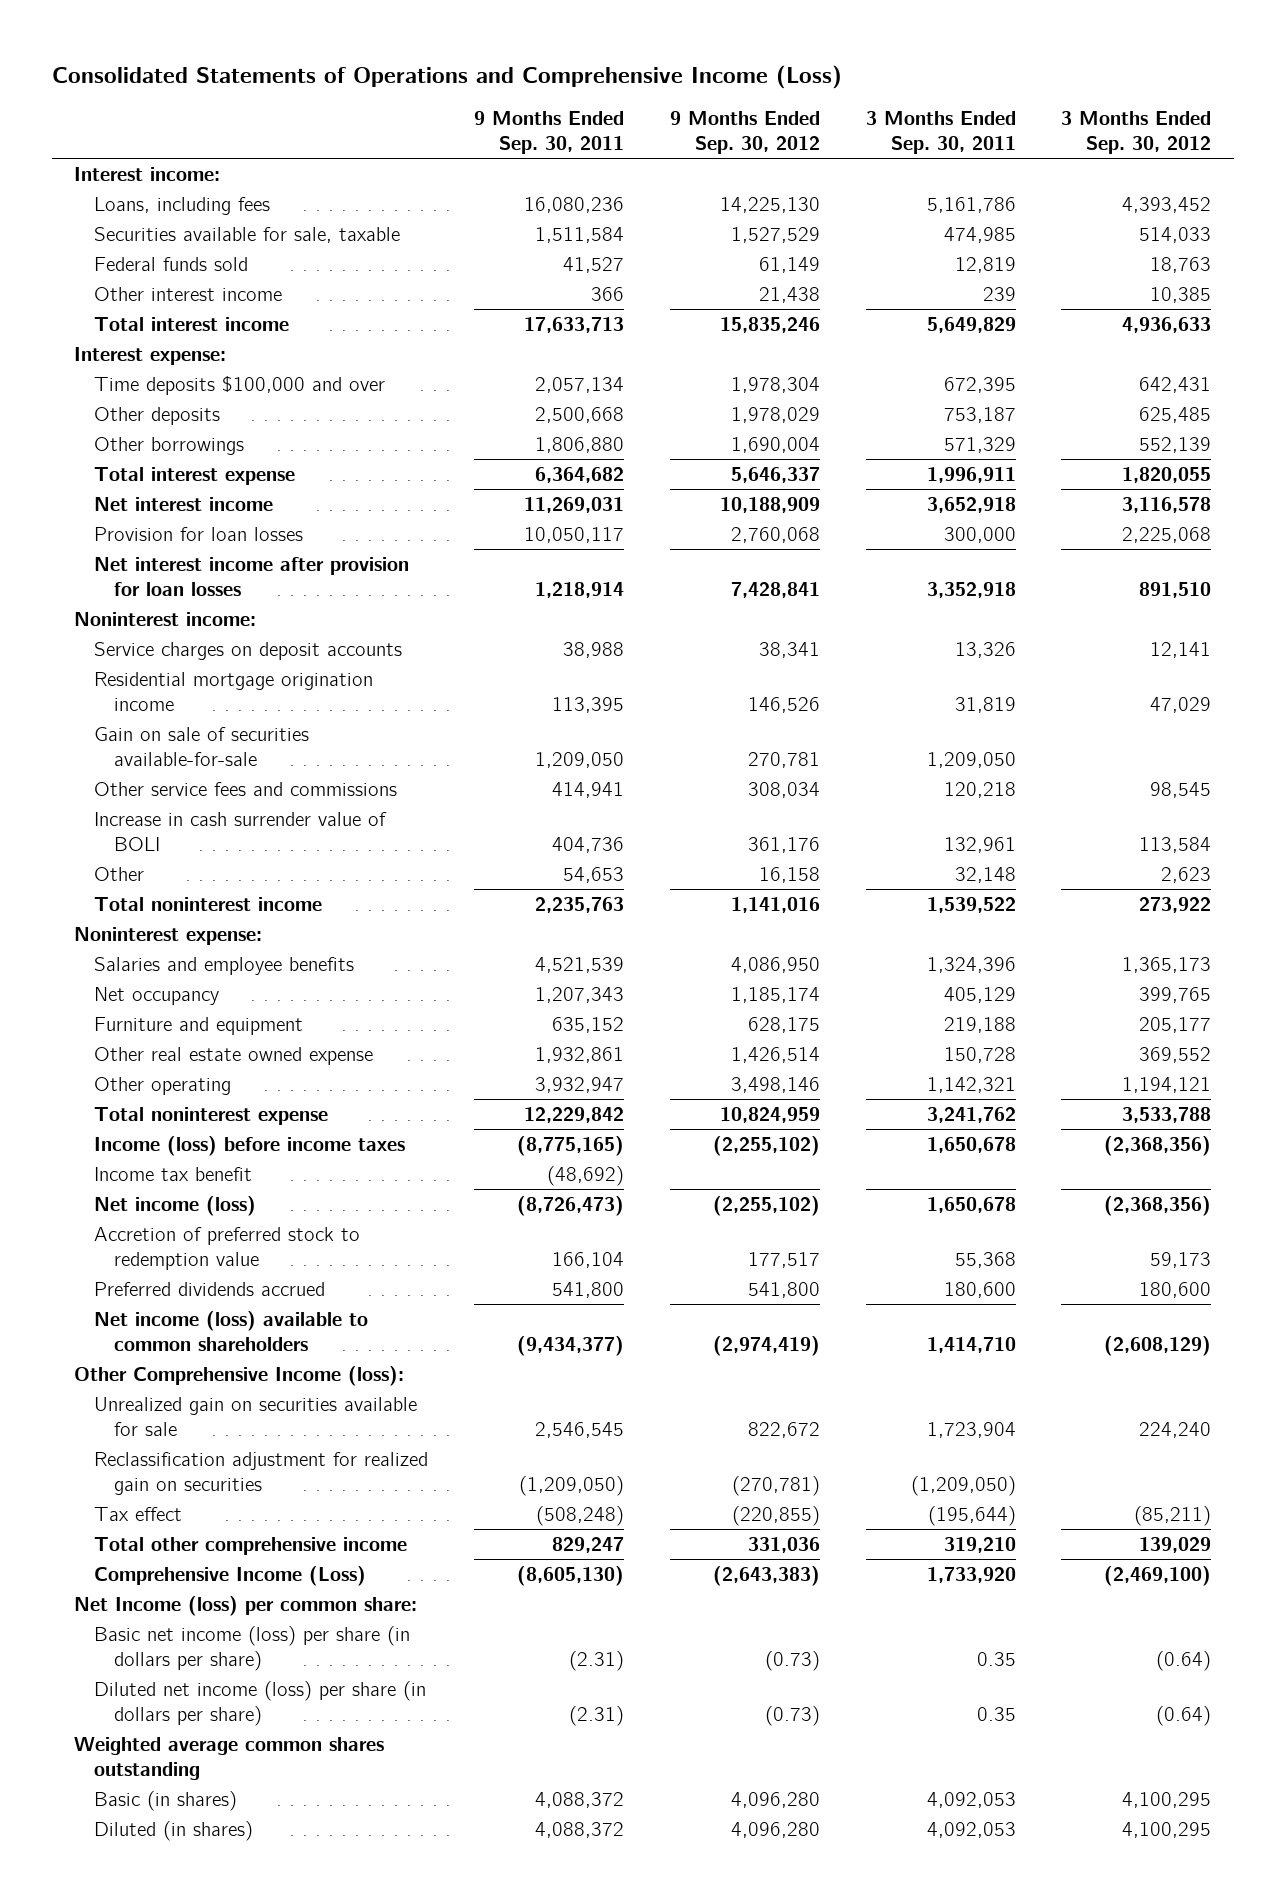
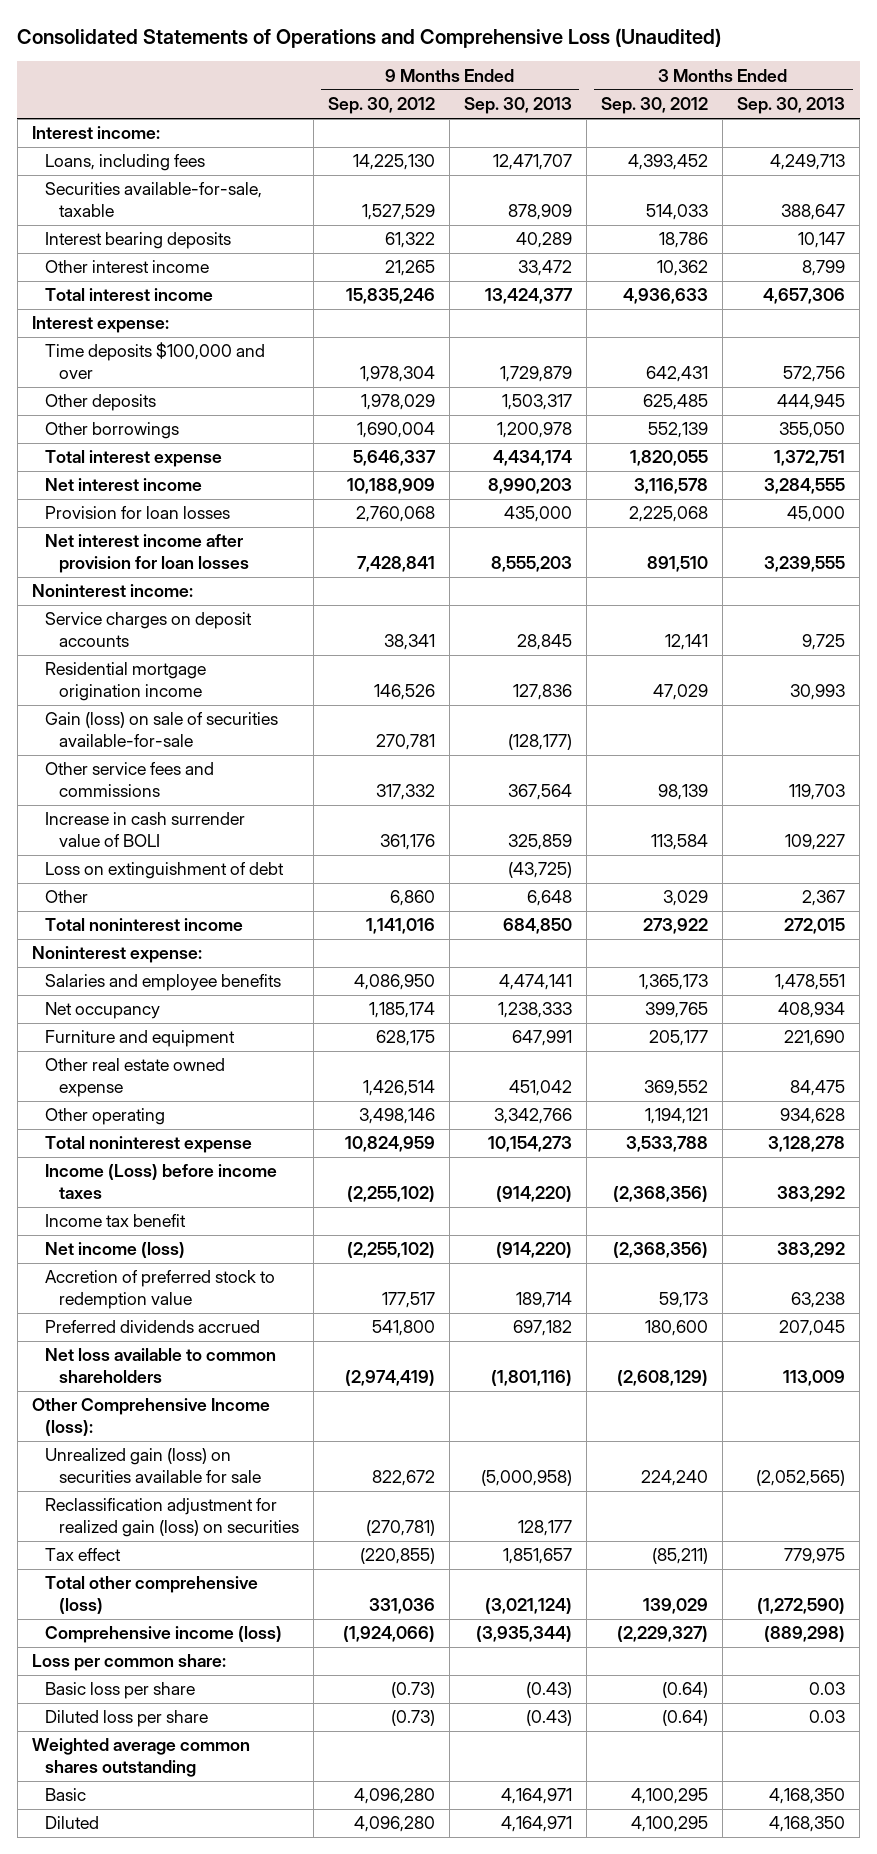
[51,64,842,89] Consolidated Statements of Operations and Comprehensive Income (Loss) -> [17,28,722,49] Consolidated Statements of Operations and Comprehensive Loss (Unaudited)
[473,110,624,155] 9 Months Ended Sep. 30, 2011 -> none
[865,110,1016,155] 3 Months Ended Sep. 30, 2011 -> none
none -> [464,97,573,115] Sep. 30, 2013
none -> [737,97,846,115] Sep. 30, 2013
[94,257,249,272] Federal funds sold -> none
[94,227,401,244] Securities available for sale, taxable -> [45,182,263,217] Securities available-for-sale, taxable
none -> [45,232,232,250] Interest bearing deposits
[758,287,820,304] 21,438 -> [384,260,435,277] 21,265
[1150,287,1212,304] 10,385 -> [657,260,709,277] 10,362
[94,727,310,767] Gain on sale of securities available-for-sale -> [45,712,279,747] Gain (loss) on sale of securities available-for-sale
[747,782,820,799] 308,034 -> [375,783,435,800] 317,332
[1150,782,1212,799] 98,545 -> [658,783,709,800] 98,139
none -> [45,862,285,880] Loss on extinguishment of debt
[758,867,820,884] 16,158 -> [389,890,435,907] 6,860
[1161,867,1212,884] 2,623 -> [663,890,709,907] 3,029
[94,1136,406,1157] Income (loss) before income taxes -> [45,1164,278,1199] Income (Loss) before income taxes
[94,1311,369,1352] Net income (loss) available to common shareholders -> [45,1348,277,1383] Net loss available to common shareholders
[94,1397,418,1437] Unrealized gain on securities available for sale -> [45,1448,261,1483] Unrealized gain (loss) on securities available for sale
[94,1452,429,1496] Reclassification adjustment for realized gain on securities -> [45,1498,299,1537] Reclassification adjustment for realized gain (loss) on securities
[94,1537,408,1556] Total other comprehensive income -> [45,1576,259,1614] Total other comprehensive (loss)
[94,1566,367,1587] Comprehensive Income (Loss) -> [45,1626,283,1644] Comprehensive income (loss)
[712,1566,820,1587] (2,643,383) -> [342,1626,435,1643] (1,924,066)
[1104,1566,1212,1587] (2,469,100) -> [617,1626,709,1643] (2,229,327)
[74,1596,418,1617] Net Income (loss) per common share: -> [31,1654,226,1672] Loss per common share:
[94,1626,411,1672] Basic net income (loss) per share (in dollars per share) -> [45,1682,196,1700] Basic loss per share
[94,1681,427,1727] Diluted net income (loss) per share (in dollars per share) -> [45,1710,209,1728] Diluted loss per share
[94,1791,238,1812] Basic (in shares) -> [45,1788,87,1802] Basic
[94,1821,254,1842] Diluted (in shares) -> [45,1816,100,1830] Diluted

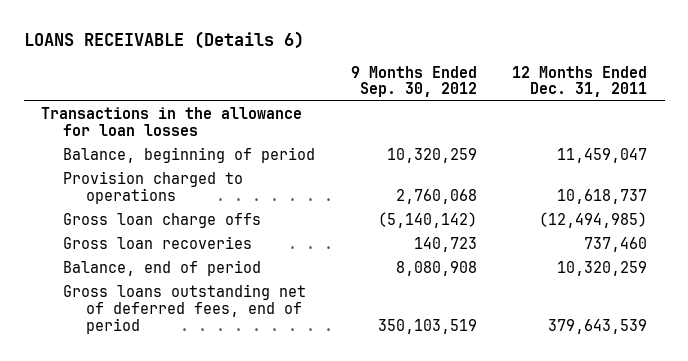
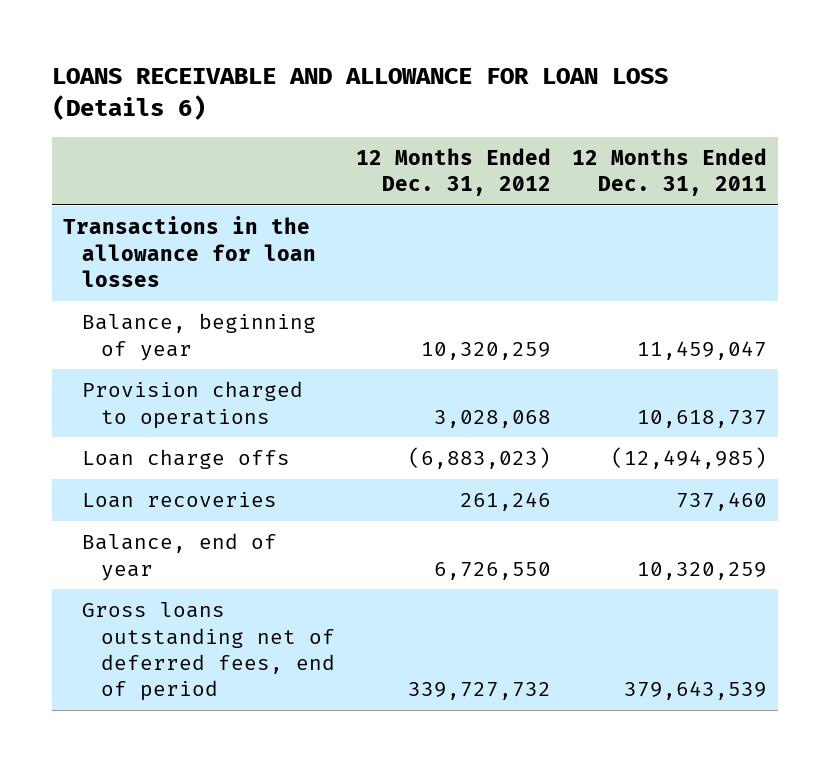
[23,30,304,49] LOANS RECEIVABLE (Details 6) -> [52,68,669,121] LOANS RECEIVABLE AND ALLOWANCE FOR LOAN LOSS (Details 6)
[350,65,477,98] 9 Months Ended Sep. 30, 2012 -> none
none -> [356,147,552,197] 12 Months Ended Dec. 31, 2012
[63,147,316,164] Balance, beginning of period -> [82,313,317,361] Balance, beginning of year
[63,213,262,229] Gross loan charge offs -> [82,449,291,470] Loan charge offs
[63,236,253,250] Gross loan recoveries -> [82,492,278,509] Loan recoveries
[63,260,262,277] Balance, end of period -> [82,533,278,581] Balance, end of year

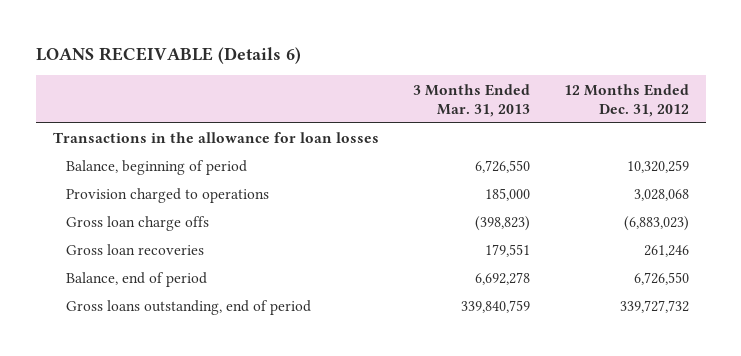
[52,68,669,121] LOANS RECEIVABLE AND ALLOWANCE FOR LOAN LOSS (Details 6) -> [35,46,301,64] LOANS RECEIVABLE (Details 6)
[572,147,768,197] 12 Months Ended Dec. 31, 2011 -> none
none -> [412,83,530,117] 3 Months Ended Mar. 31, 2013
[82,313,317,361] Balance, beginning of year -> [66,160,248,176] Balance, beginning of period
[82,449,291,470] Loan charge offs -> [66,216,210,232] Gross loan charge offs
[82,492,278,509] Loan recoveries -> [66,244,205,256] Gross loan recoveries
[82,533,278,581] Balance, end of year -> [66,272,208,288] Balance, end of period
[82,602,335,702] Gross loans outstanding net of deferred fees, end of period -> [66,300,312,316] Gross loans outstanding, end of period

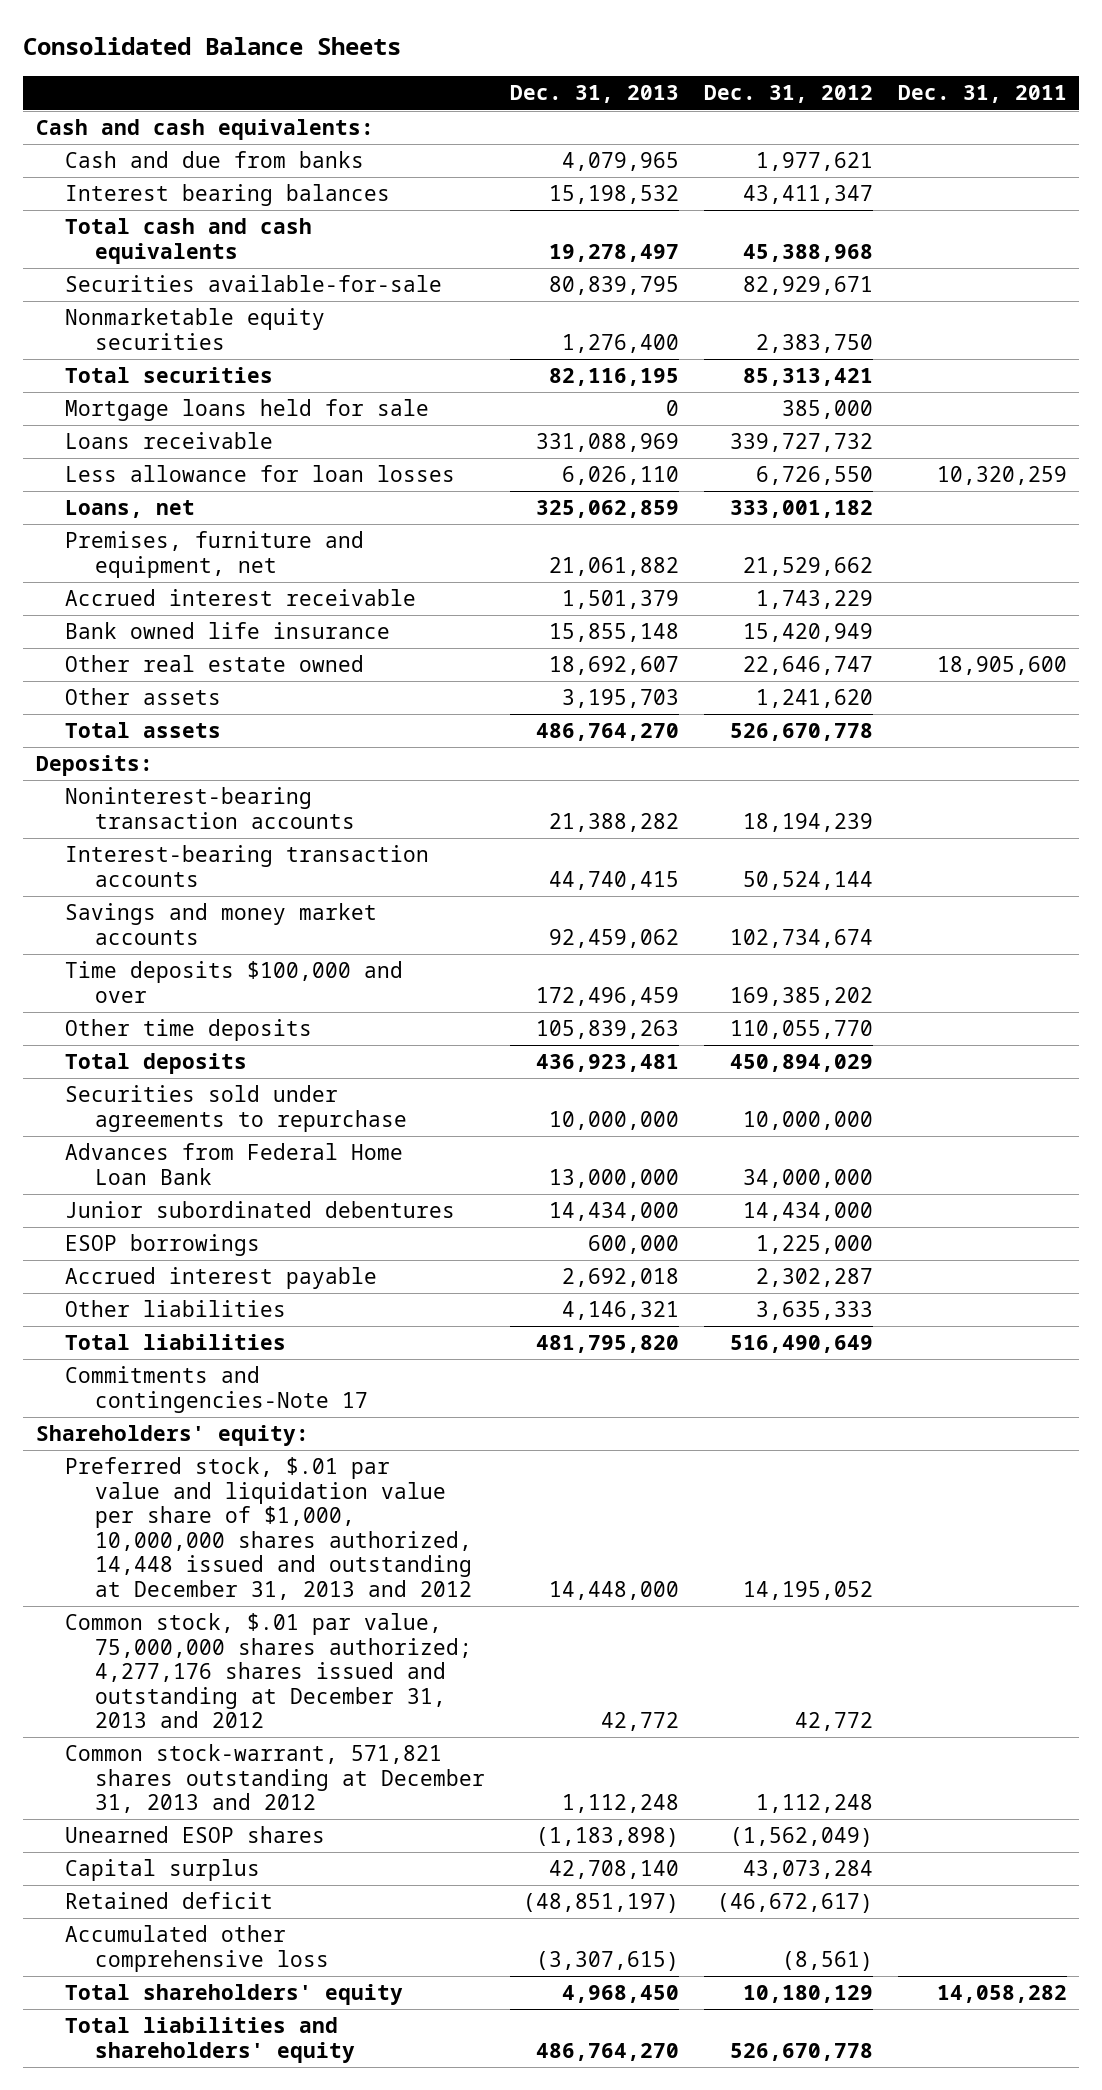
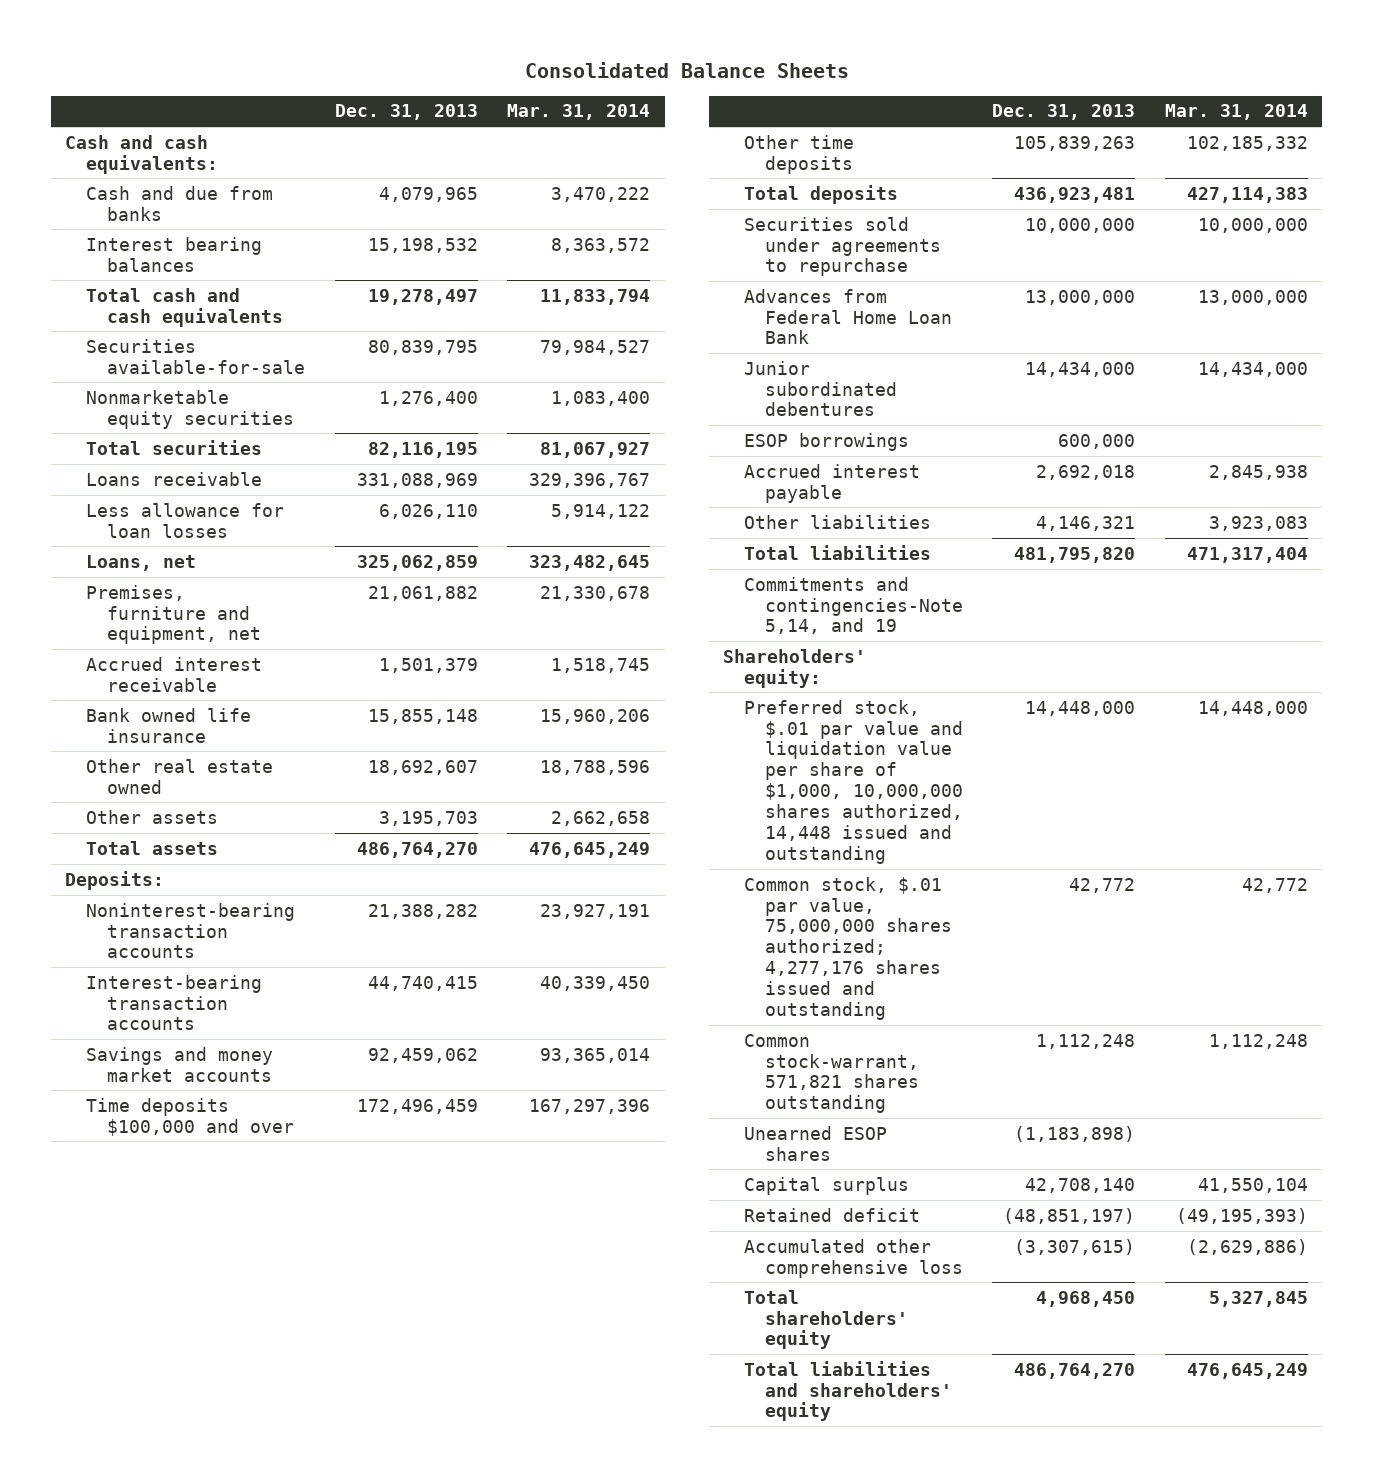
[703,85,873,104] Dec. 31, 2012 -> none
[897,85,1067,104] Dec. 31, 2011 -> none
none -> [506,104,650,121] Mar. 31, 2014
[65,399,430,422] Mortgage loans held for sale -> none
[65,1366,369,1413] Commitments and contingencies-Note 17 -> [744,576,963,635] Commitments and contingencies-Note 5,14, and 19
[65,1457,473,1600] Preferred stock, $.01 par value and liquidation value per share of $1,000, 10,000,000 shares authorized, 14,448 issued and outstanding at December 31, 2013 and 2012 -> [744,699,963,864] Preferred stock, $.01 par value and liquidation value per share of $1,000, 10,000,000 shares authorized, 14,448 issued and outstanding
[65,1613,473,1729] Common stock, $.01 par value, 75,000,000 shares authorized; 4,277,176 shares issued and outstanding at December 31, 2013 and 2012 -> [744,876,952,1021] Common stock, $.01 par value, 75,000,000 shares authorized; 4,277,176 shares issued and outstanding
[65,1744,486,1814] Common stock-warrant, 571,821 shares outstanding at December 31, 2013 and 2012 -> [744,1033,919,1114] Common stock-warrant, 571,821 shares outstanding

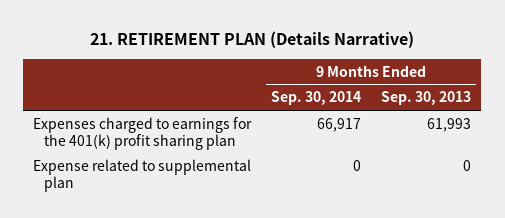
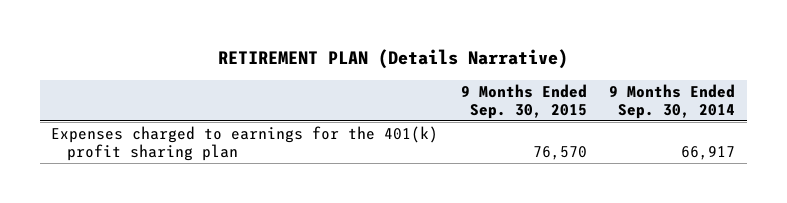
[90,31,415,49] 21. RETIREMENT PLAN (Details Narrative) -> [218,49,569,70] RETIREMENT PLAN (Details Narrative)
[381,91,472,106] Sep. 30, 2013 -> none
none -> [460,83,587,120] 9 Months Ended Sep. 30, 2015
[33,158,252,192] Expense related to supplemental plan -> none

